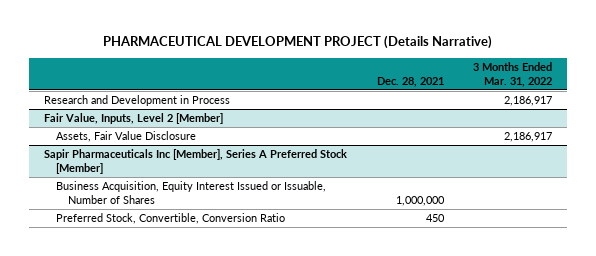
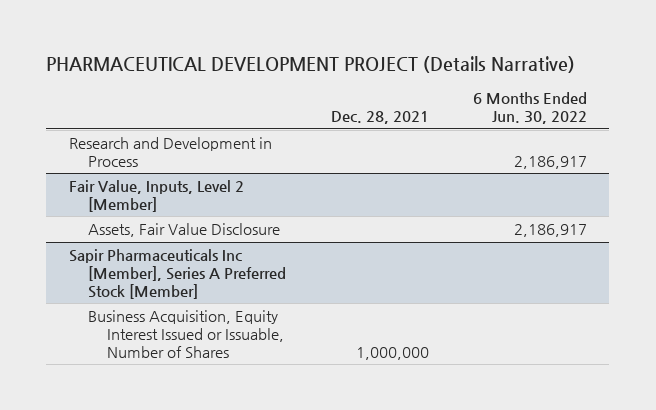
[473,61,553,87] 3 Months Ended Mar. 31, 2022 -> none
none -> [473,92,588,125] 6 Months Ended Jun. 30, 2022
[55,213,285,225] Preferred Stock, Convertible, Conversion Ratio -> none

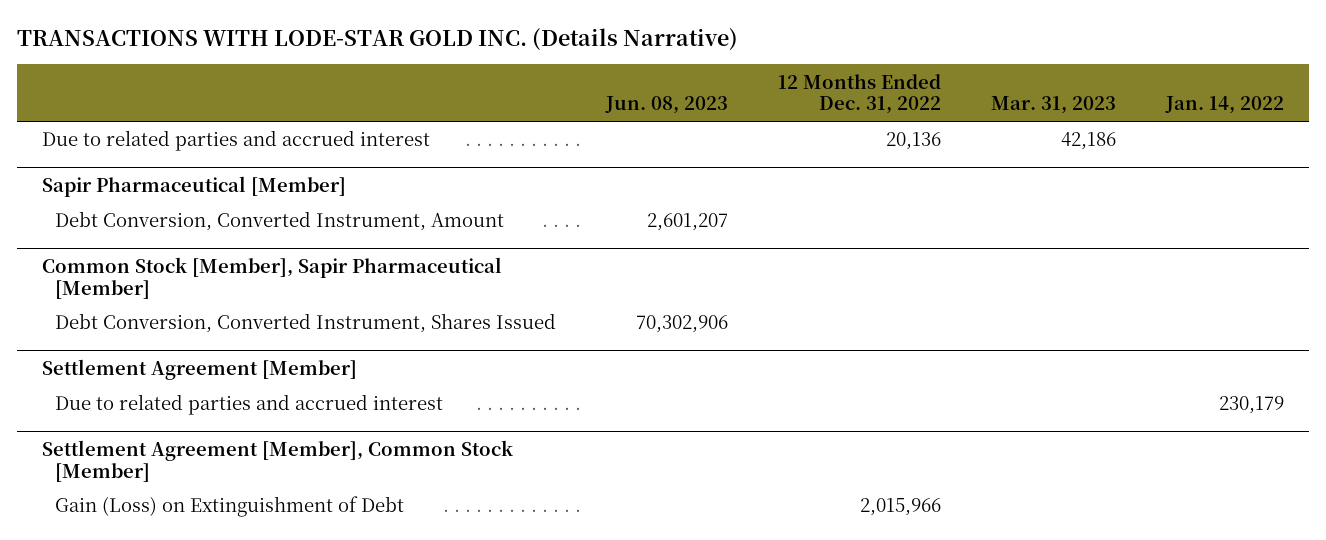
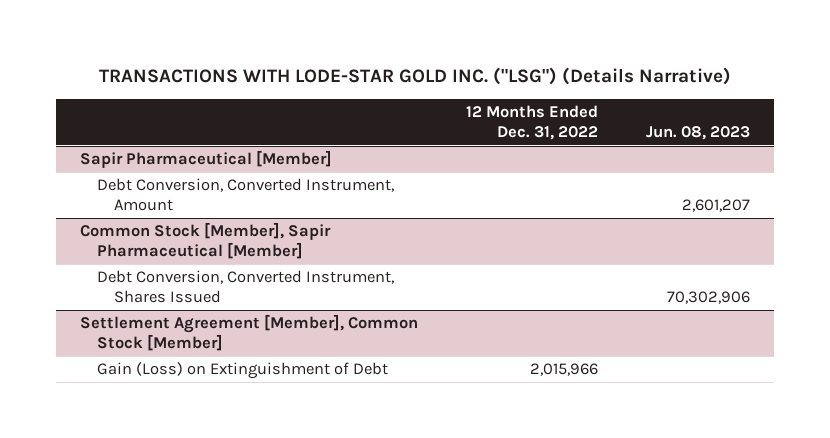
[17,27,739,51] TRANSACTIONS WITH LODE-STAR GOLD INC. (Details Narrative) -> [98,67,731,86] TRANSACTIONS WITH LODE-STAR GOLD INC. ("LSG") (Details Narrative)
[991,96,1117,115] Mar. 31, 2023 -> none
[1165,96,1285,115] Jan. 14, 2022 -> none
[42,130,431,152] Due to related parties and accrued interest -> none
[42,359,358,381] Settlement Agreement [Member] -> none
[55,394,444,416] Due to related parties and accrued interest -> none

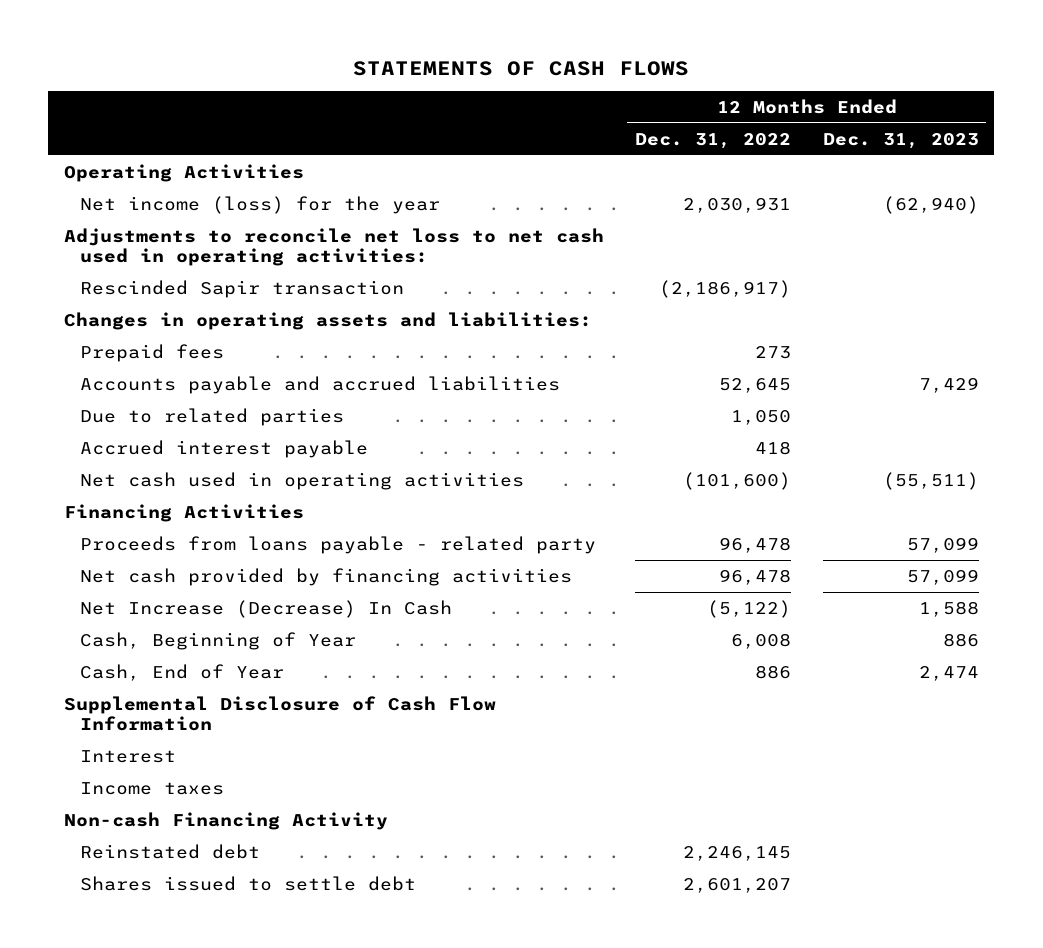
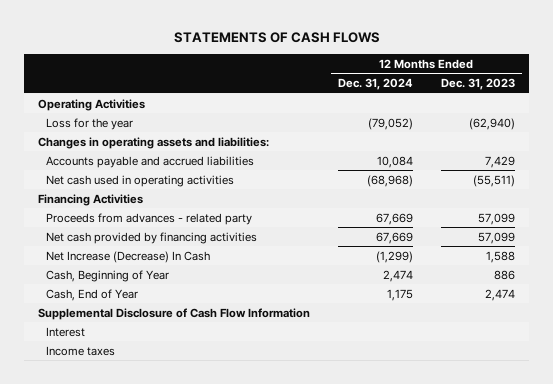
[635,132,792,149] Dec. 31, 2022 -> none
none -> [338,78,414,91] Dec. 31, 2024
[63,227,604,266] Adjustments to reconcile net loss to net cash used in operating activities: -> none
[79,279,404,298] Rescinded Sapir transaction -> none
[79,195,440,214] Net income (loss) for the year -> [46,117,134,130] Loss for the year
[79,343,224,362] Prepaid fees -> none
[79,407,344,426] Due to related parties -> none
[79,439,368,458] Accrued interest payable -> none
[79,535,596,554] Proceeds from loans payable - related party -> [46,212,253,225] Proceeds from advances - related party
[63,811,388,830] Non-cash Financing Activity -> none
[79,843,260,859] Reinstated debt -> none
[79,875,416,891] Shares issued to settle debt -> none

